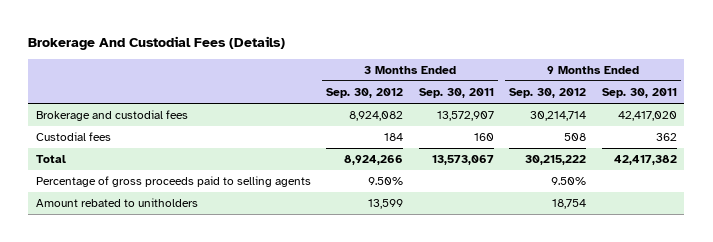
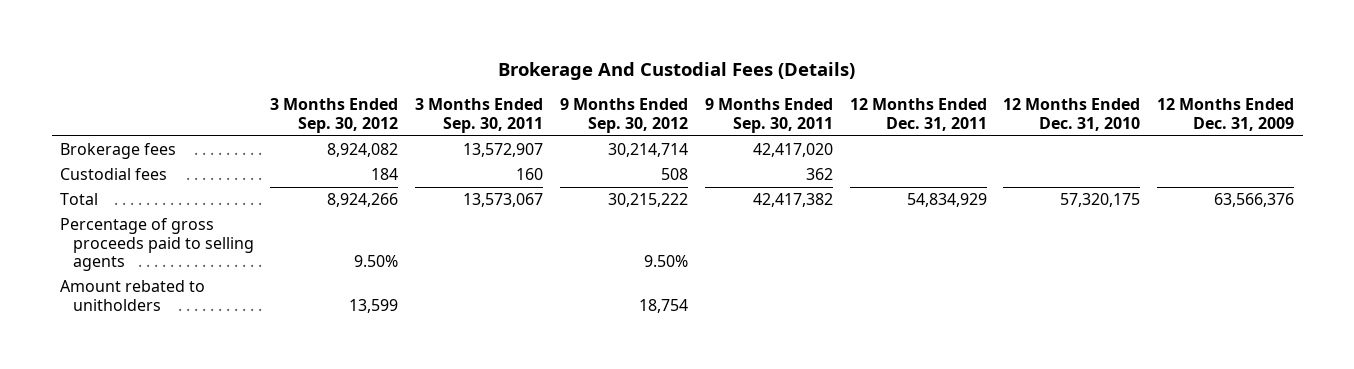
none -> [849,98,987,132] 12 Months Ended Dec. 31, 2011
none -> [1003,98,1141,132] 12 Months Ended Dec. 31, 2010
none -> [1157,98,1295,132] 12 Months Ended Dec. 31, 2009
[35,110,188,122] Brokerage and custodial fees -> [60,143,177,160] Brokerage fees

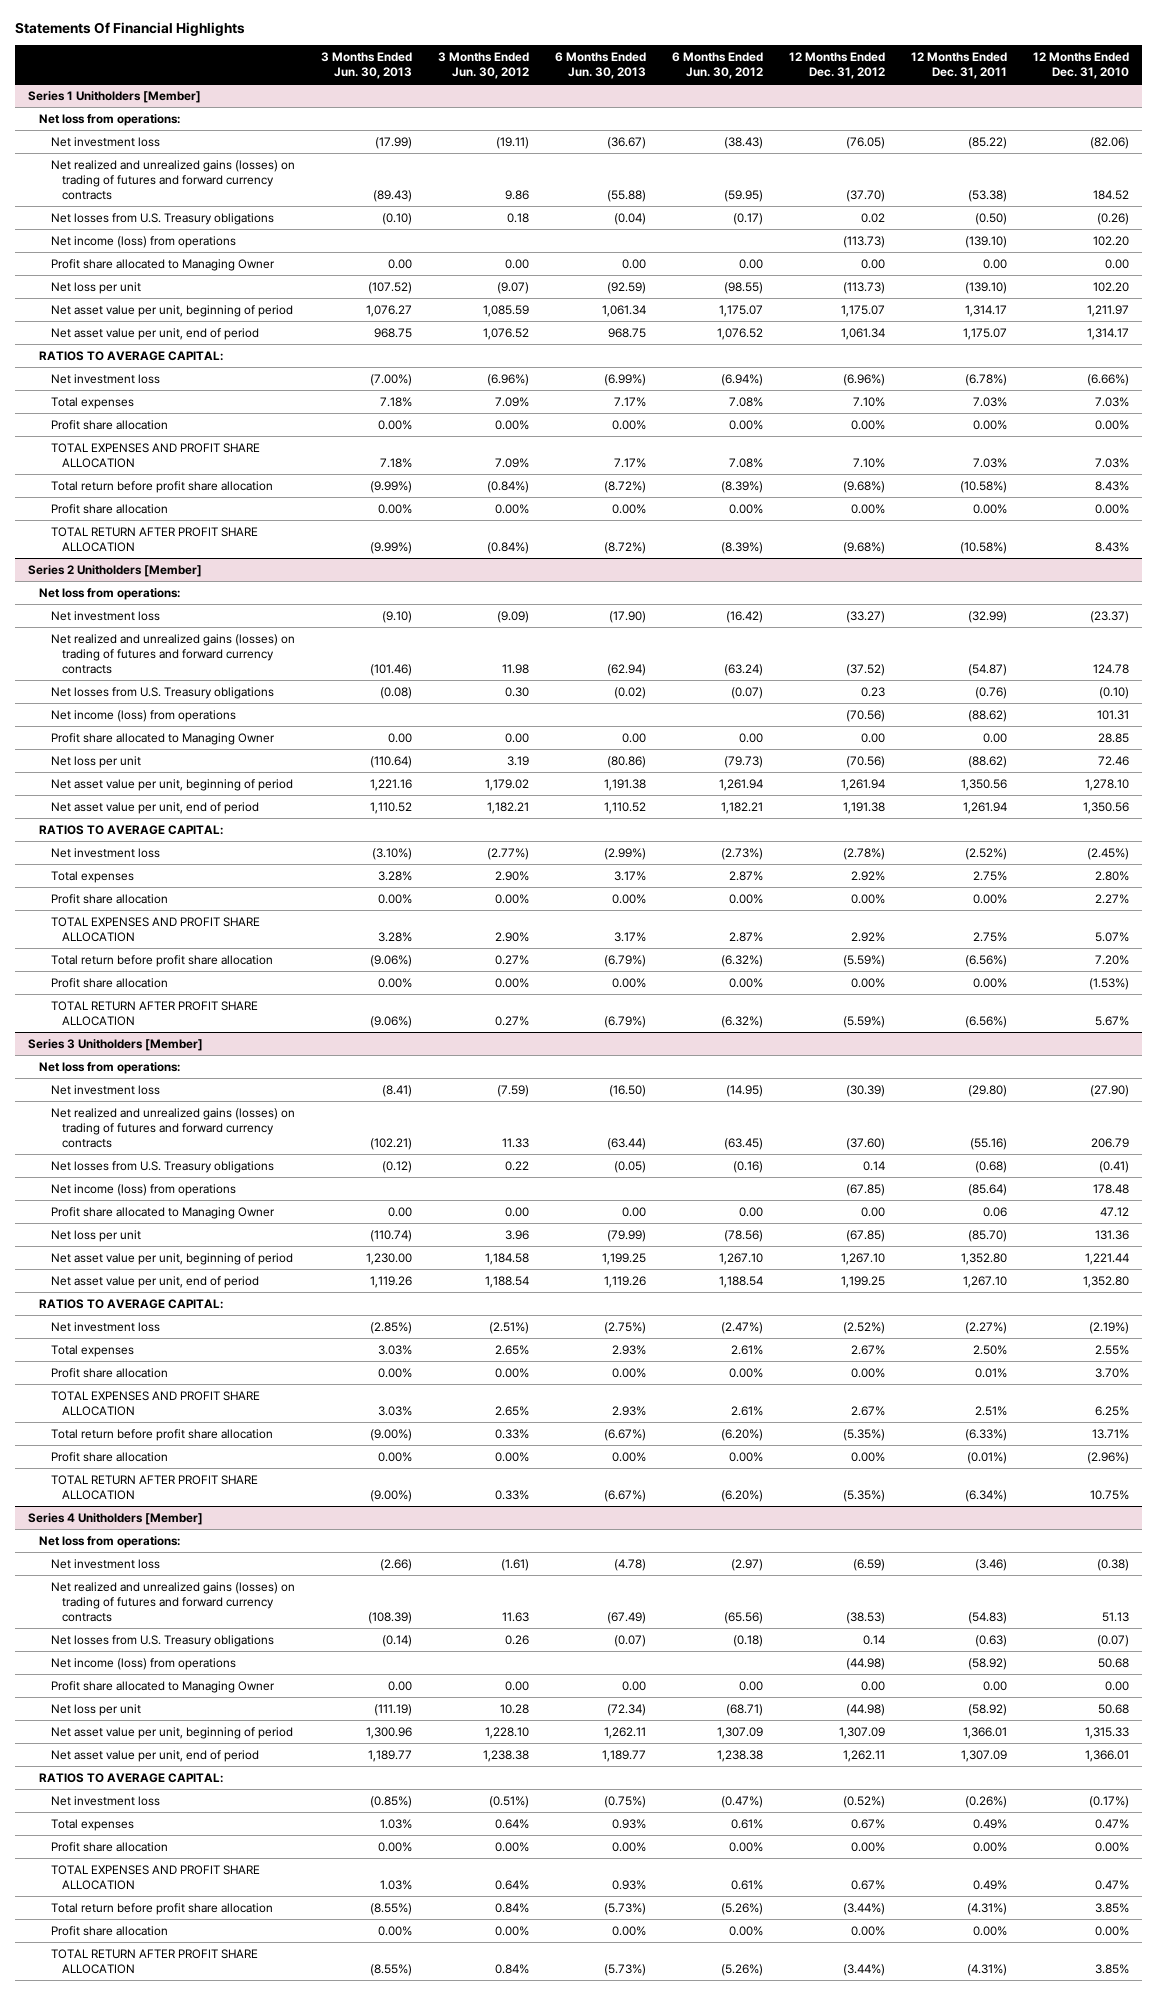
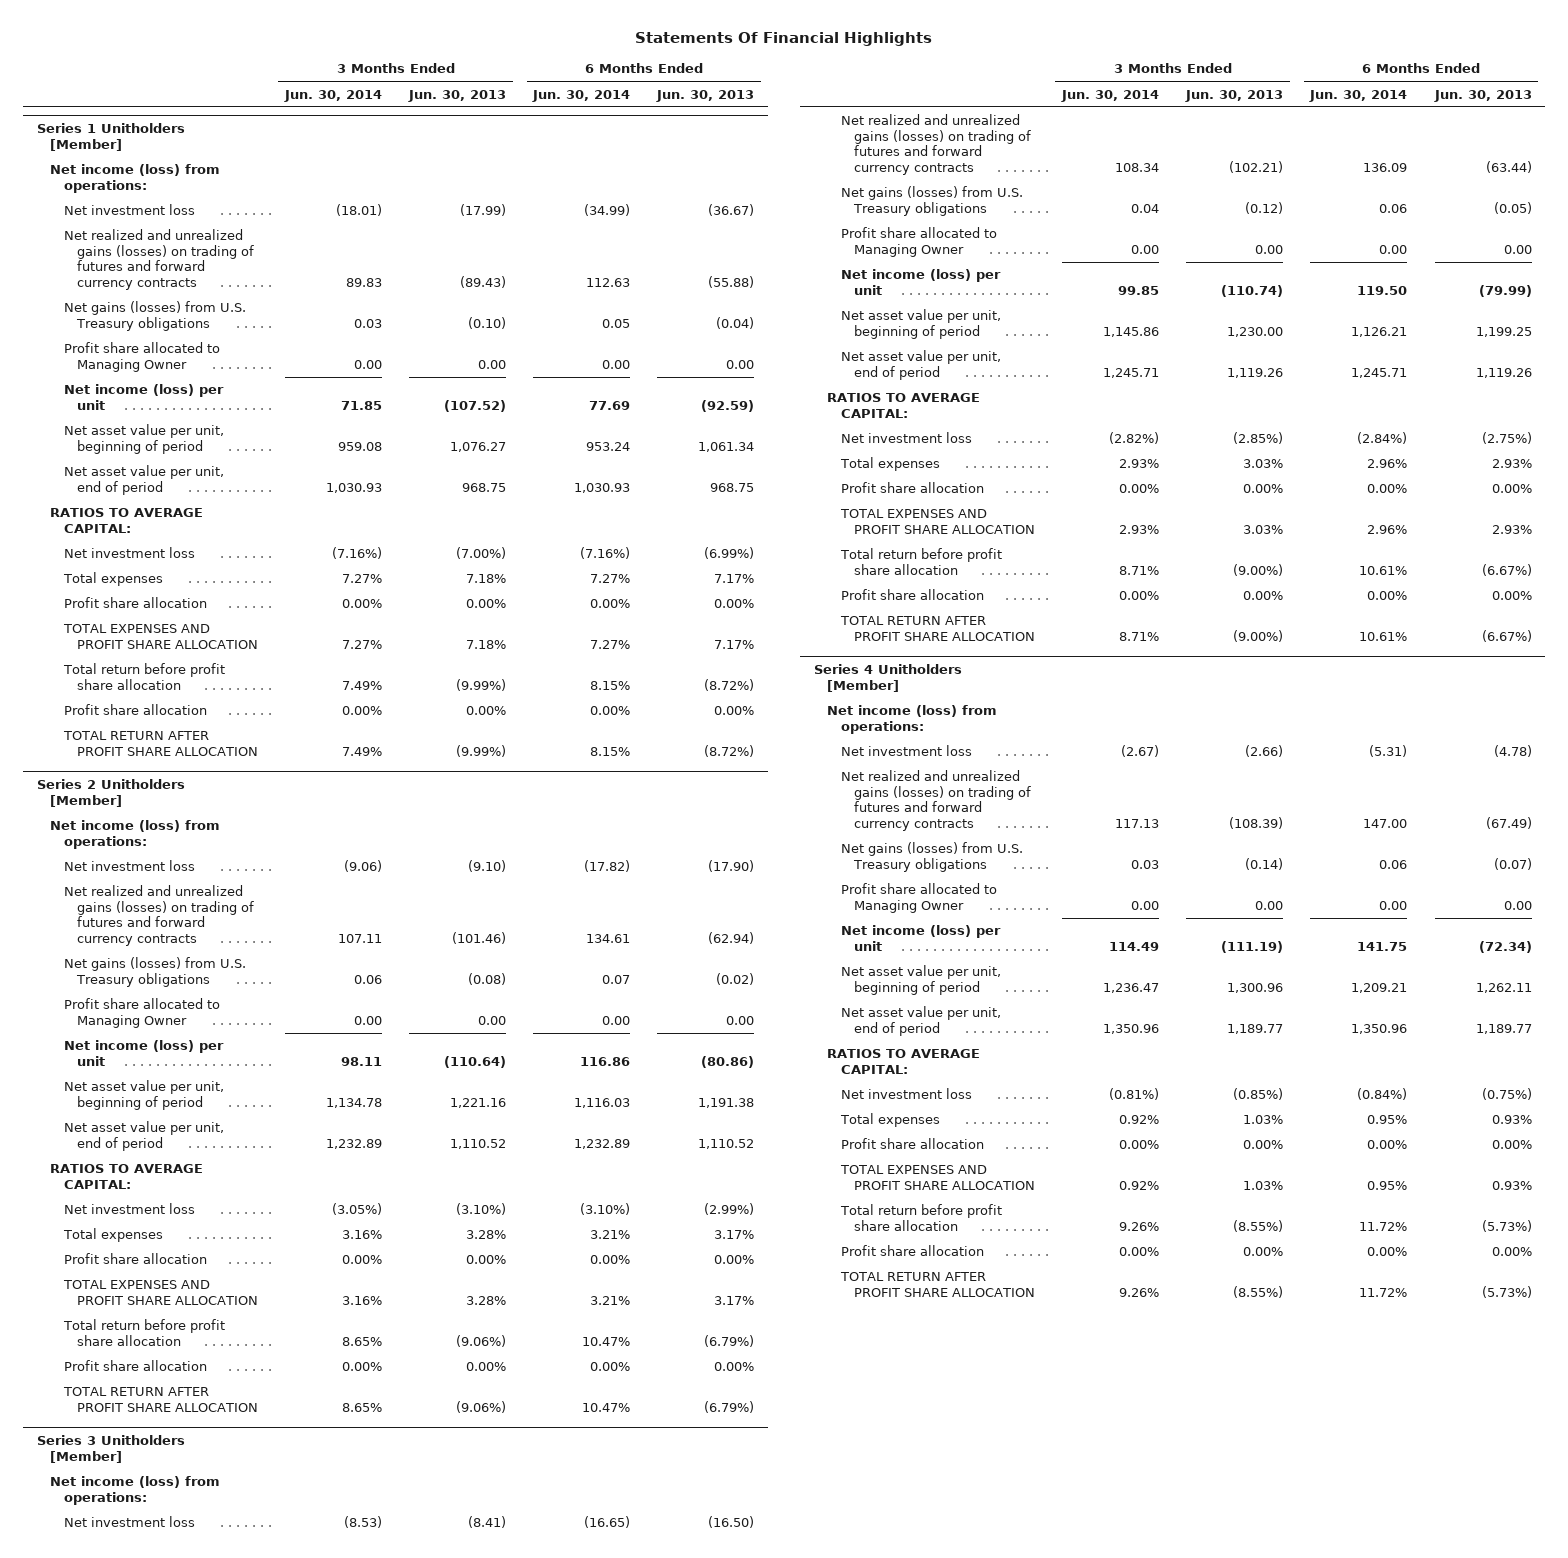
[437,51,529,80] 3 Months Ended Jun. 30, 2012 -> none
[671,51,763,80] 6 Months Ended Jun. 30, 2012 -> none
[788,51,885,80] 12 Months Ended Dec. 31, 2012 -> none
[911,51,1008,80] 12 Months Ended Dec. 31, 2011 -> none
[1033,51,1130,80] 12 Months Ended Dec. 31, 2010 -> none
none -> [284,89,383,102] Jun. 30, 2014
none -> [532,89,631,102] Jun. 30, 2014
[39,113,181,126] Net loss from operations: -> [50,164,221,193] Net income (loss) from operations:
[50,235,236,248] Net income (loss) from operations -> none
[50,212,274,225] Net losses from U.S. Treasury obligations -> [63,301,246,331] Net gains (losses) from U.S. Treasury obligations
[50,281,141,294] Net loss per unit -> [63,384,224,410] Net income (loss) per unit
[39,587,181,600] Net loss from operations: -> [50,820,221,849] Net income (loss) from operations:
[50,709,236,722] Net income (loss) from operations -> none
[50,686,274,699] Net losses from U.S. Treasury obligations -> [63,957,246,987] Net gains (losses) from U.S. Treasury obligations
[50,755,141,768] Net loss per unit -> [63,1040,224,1066] Net income (loss) per unit
[39,1061,181,1074] Net loss from operations: -> [50,1476,221,1505] Net income (loss) from operations:
[50,1183,236,1196] Net income (loss) from operations -> none
[50,1160,274,1173] Net losses from U.S. Treasury obligations -> [840,186,1023,216] Net gains (losses) from U.S. Treasury obligations
[50,1229,141,1242] Net loss per unit -> [840,269,1001,295] Net income (loss) per unit
[39,1535,181,1548] Net loss from operations: -> [827,705,998,734] Net income (loss) from operations:
[50,1657,236,1670] Net income (loss) from operations -> none
[50,1634,274,1647] Net losses from U.S. Treasury obligations -> [840,842,1023,872] Net gains (losses) from U.S. Treasury obligations
[50,1703,141,1716] Net loss per unit -> [840,925,1001,951] Net income (loss) per unit

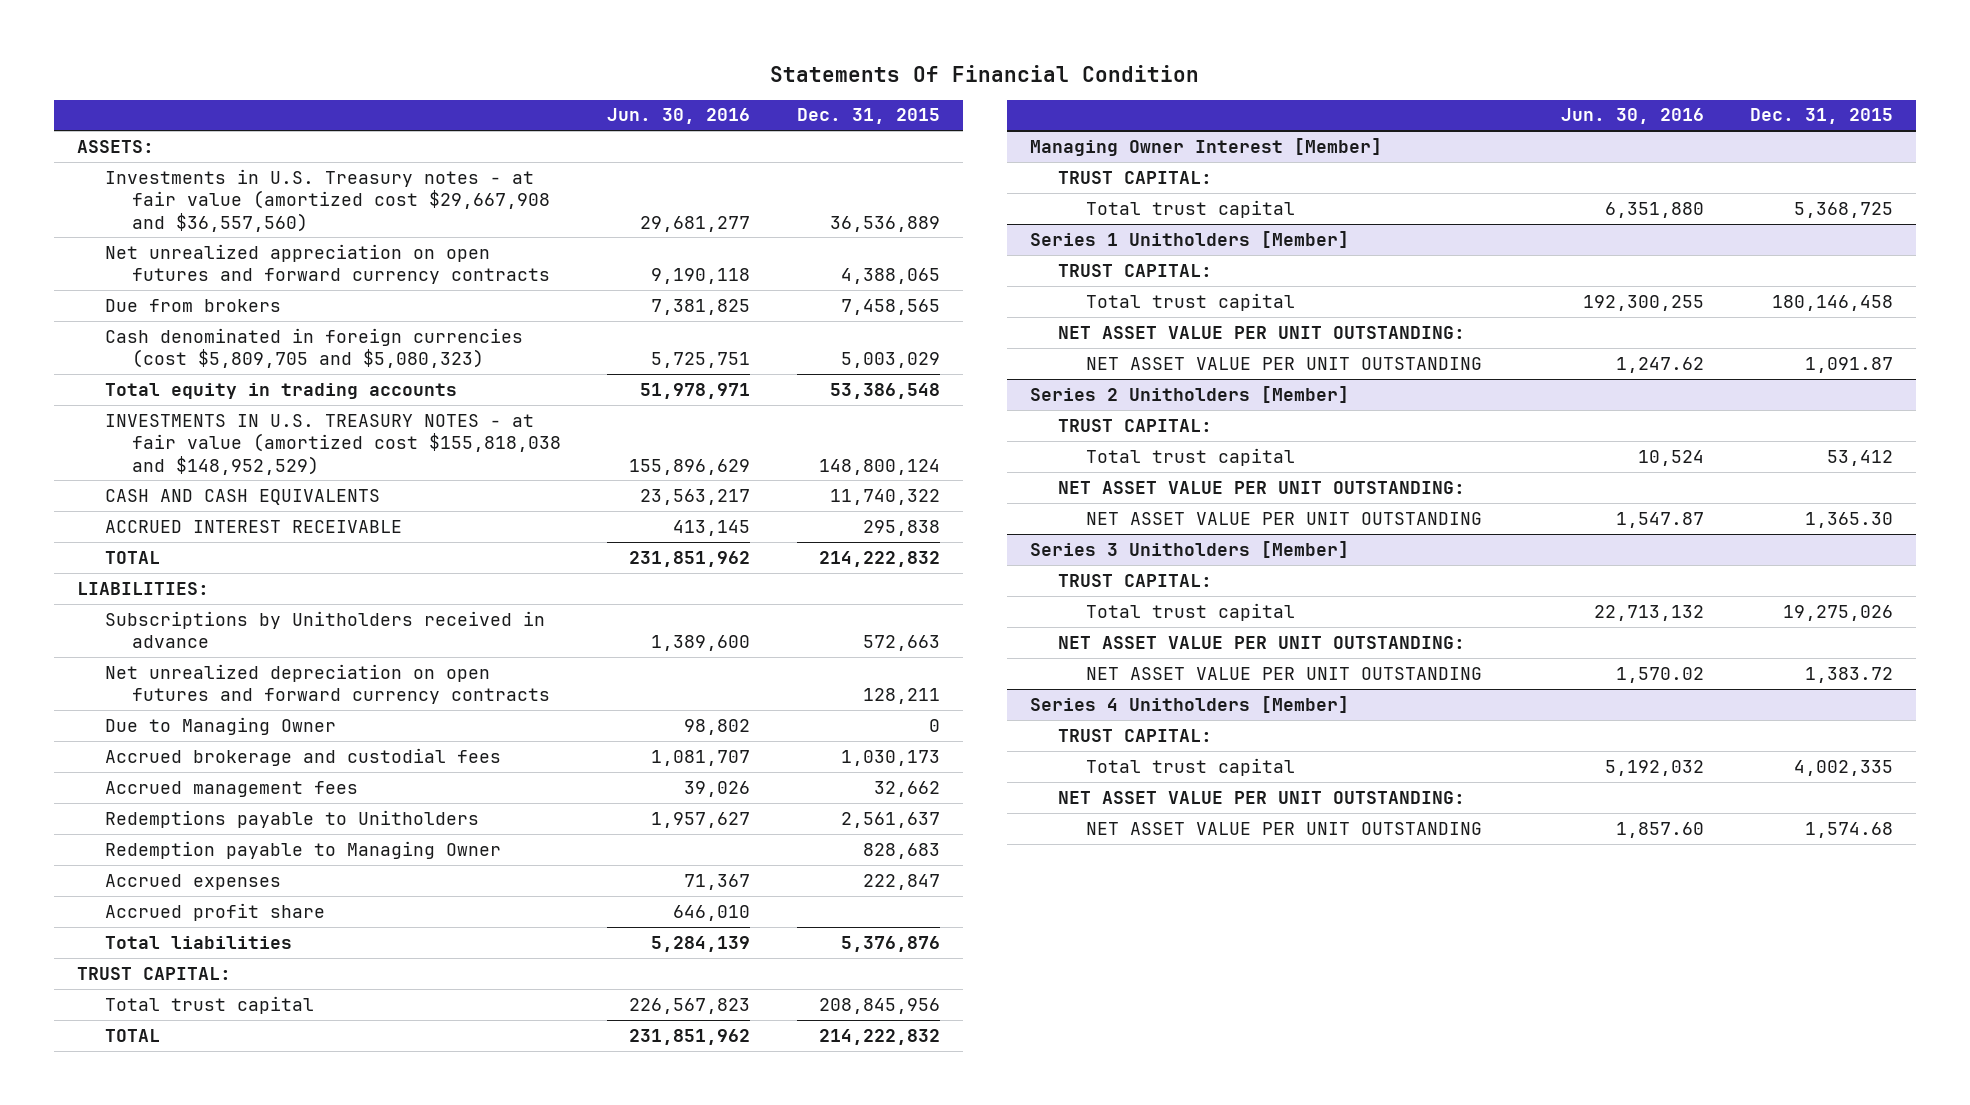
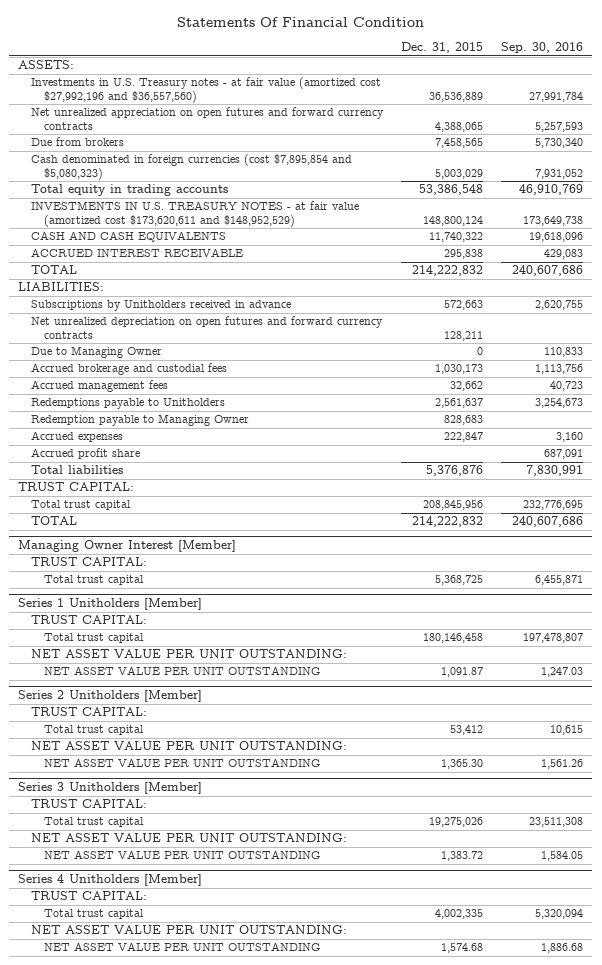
[607,108,751,125] Jun. 30, 2016 -> none
none -> [501,42,584,54] Sep. 30, 2016
[104,168,551,232] Investments in U.S. Treasury notes - at fair value (amortized cost $29,667,908 and $36,557,560) -> [31,77,382,104] Investments in U.S. Treasury notes - at fair value (amortized cost $27,992,196 and $36,557,560)
[104,327,523,369] Cash denominated in foreign currencies (cost $5,809,705 and $5,080,323) -> [31,154,353,181] Cash denominated in foreign currencies (cost $7,895,854 and $5,080,323)
[104,413,562,475] INVESTMENTS IN U.S. TREASURY NOTES - at fair value (amortized cost $155,818,038 and $148,952,529) -> [31,201,360,228] INVESTMENTS IN U.S. TREASURY NOTES - at fair value (amortized cost $173,620,611 and $148,952,529)

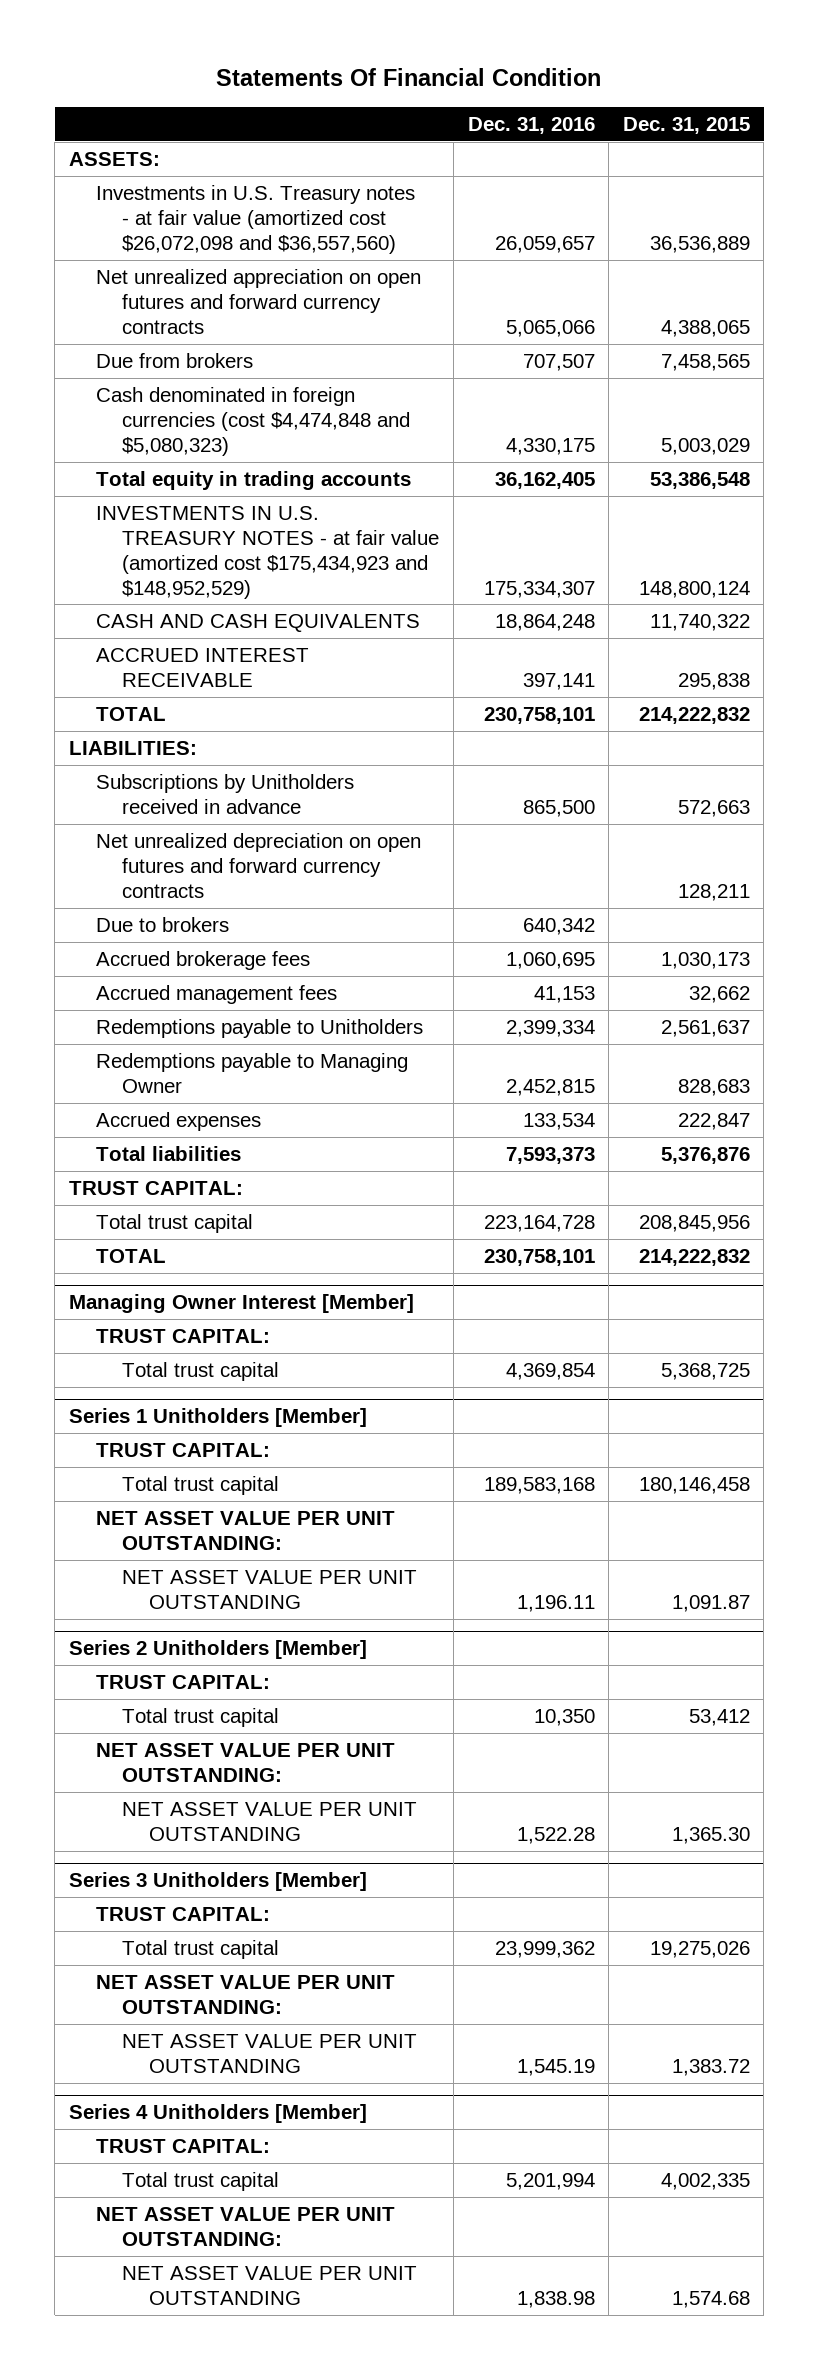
[501,42,584,54] Sep. 30, 2016 -> none
none -> [467,116,595,134] Dec. 31, 2016
[31,77,382,104] Investments in U.S. Treasury notes - at fair value (amortized cost $27,992,196 and $36,557,560) -> [95,184,415,254] Investments in U.S. Treasury notes - at fair value (amortized cost $26,072,098 and $36,557,560)
[31,154,353,181] Cash denominated in foreign currencies (cost $7,895,854 and $5,080,323) -> [95,386,411,456] Cash denominated in foreign currencies (cost $4,474,848 and $5,080,323)
[31,201,360,228] INVESTMENTS IN U.S. TREASURY NOTES - at fair value (amortized cost $173,620,611 and $148,952,529) -> [95,505,440,599] INVESTMENTS IN U.S. TREASURY NOTES - at fair value (amortized cost $175,434,923 and $148,952,529)
[31,346,163,359] Due to Managing Owner -> none
none -> [95,916,229,932] Due to brokers
[31,363,228,376] Accrued brokerage and custodial fees -> [95,950,310,970] Accrued brokerage fees
[31,414,250,427] Redemption payable to Managing Owner -> [95,1052,408,1093] Redemptions payable to Managing Owner
[31,448,141,460] Accrued profit share -> none

